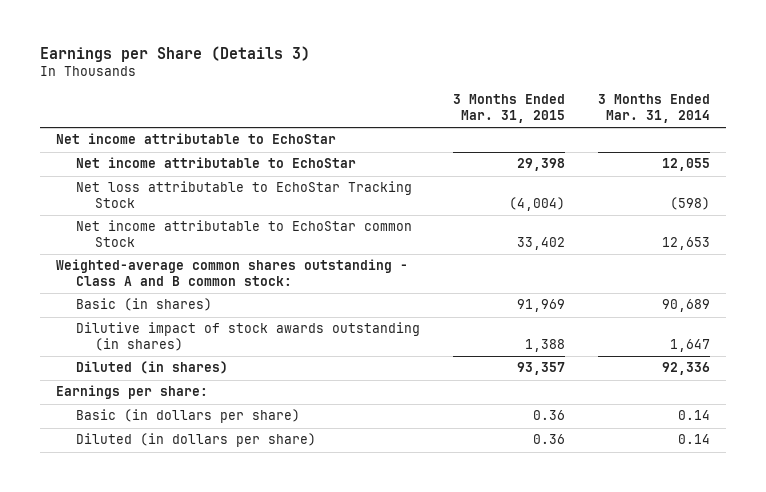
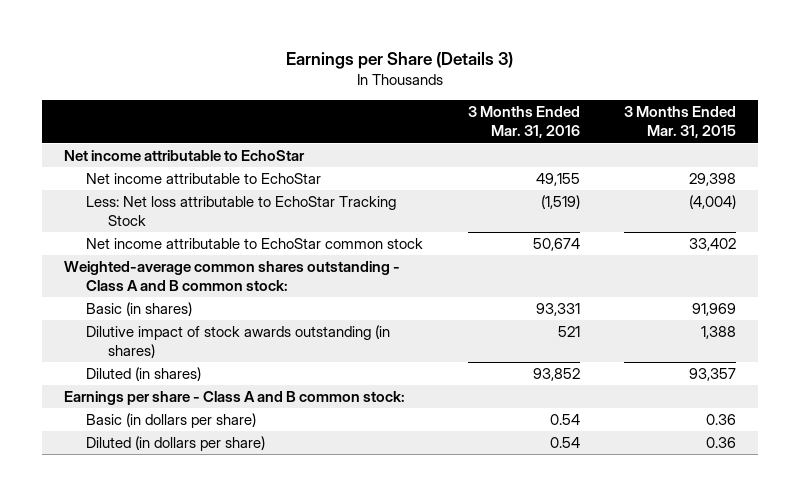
[597,94,710,123] 3 Months Ended Mar. 31, 2014 -> none
none -> [467,106,580,139] 3 Months Ended Mar. 31, 2016
[75,181,412,208] Net loss attributable to EchoStar Tracking Stock -> [86,196,397,227] Less: Net loss attributable to EchoStar Tracking Stock
[75,220,412,247] Net income attributable to EchoStar common Stock -> [86,238,424,250] Net income attributable to EchoStar common stock
[56,385,209,400] Earnings per share: -> none
none -> [64,391,406,406] Earnings per share - Class A and B common stock:

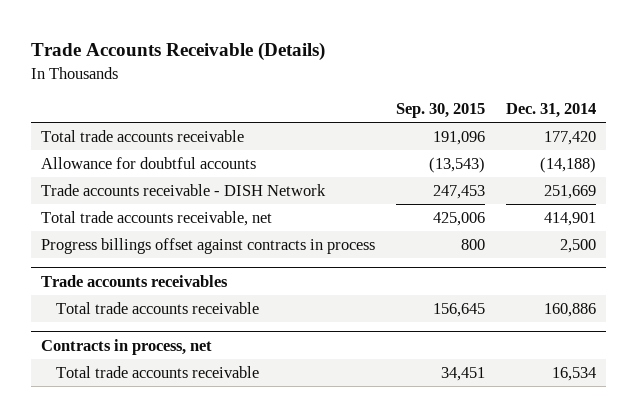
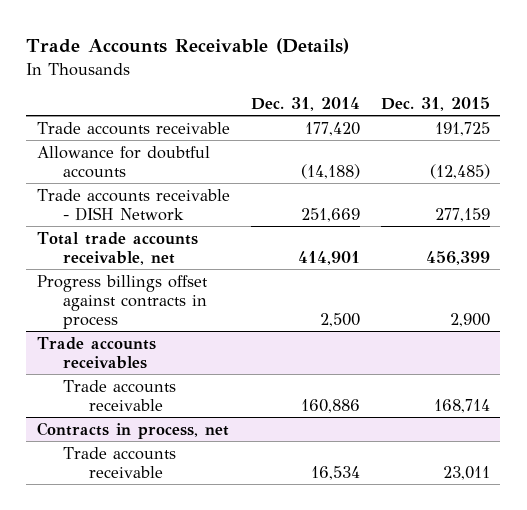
[395,103,485,119] Sep. 30, 2015 -> none
none -> [380,96,490,111] Dec. 31, 2015
[40,129,244,142] Total trade accounts receivable -> [36,121,230,135] Trade accounts receivable
[55,301,259,314] Total trade accounts receivable -> [62,379,176,411] Trade accounts receivable
[55,365,259,378] Total trade accounts receivable -> [62,446,176,478] Trade accounts receivable

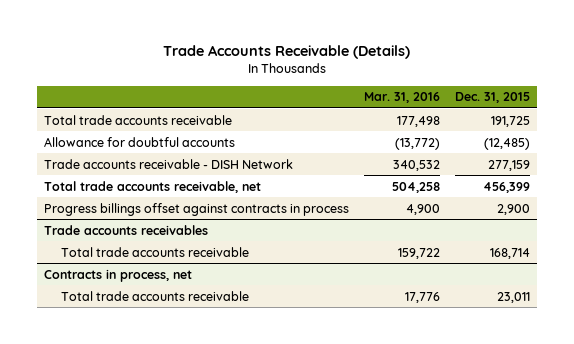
[250,96,360,111] Dec. 31, 2014 -> none
none -> [363,92,440,104] Mar. 31, 2016
[36,121,230,135] Trade accounts receivable -> [43,114,232,125] Total trade accounts receivable
[62,379,176,411] Trade accounts receivable -> [61,246,250,257] Total trade accounts receivable
[62,446,176,478] Trade accounts receivable -> [61,290,250,301] Total trade accounts receivable

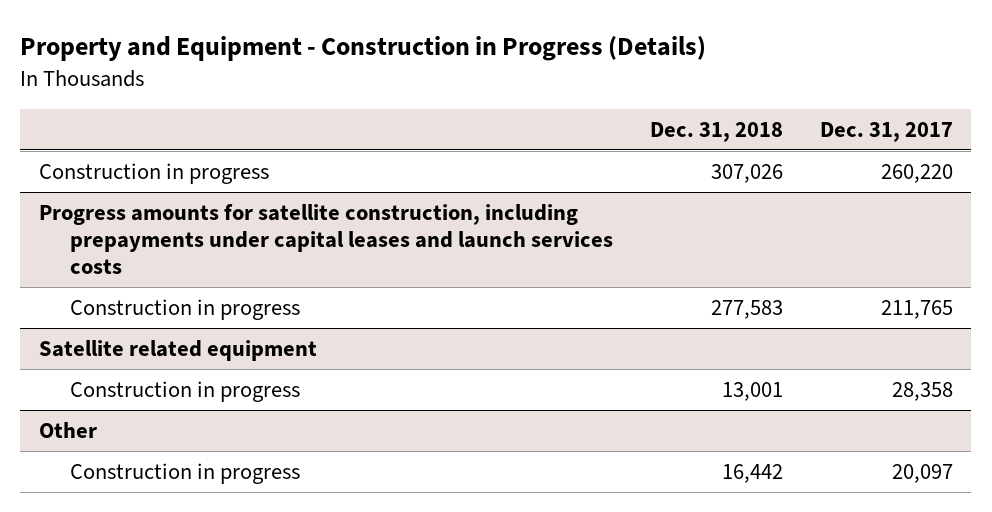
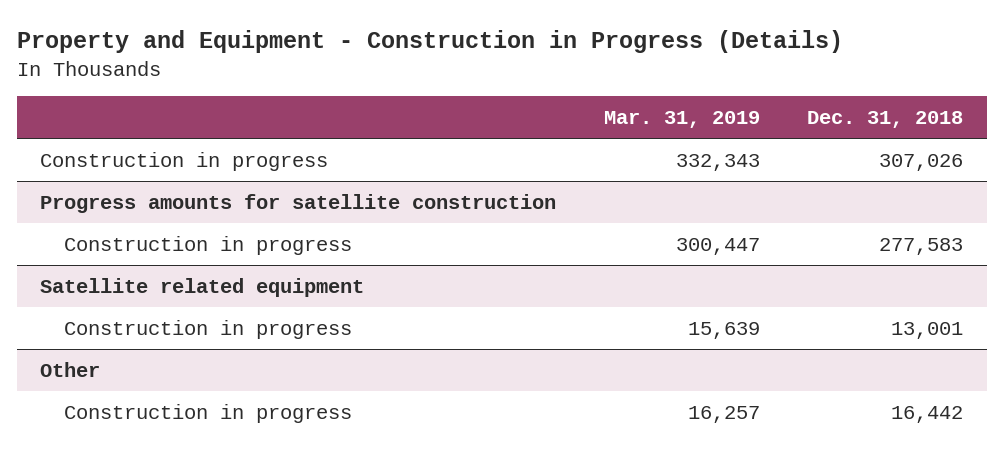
[819,121,953,142] Dec. 31, 2017 -> none
none -> [603,110,760,128] Mar. 31, 2019
[38,204,613,274] Progress amounts for satellite construction, including prepayments under capital leases and launch services costs -> [40,193,557,213] Progress amounts for satellite construction

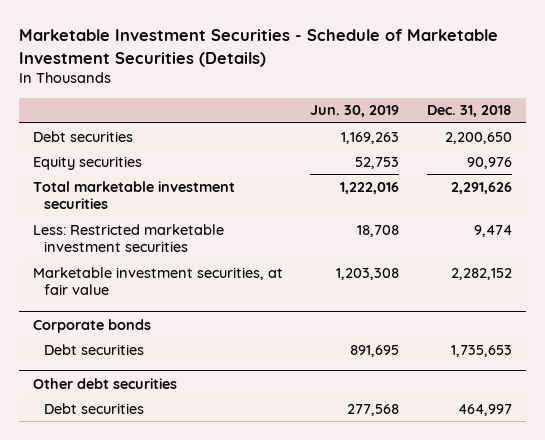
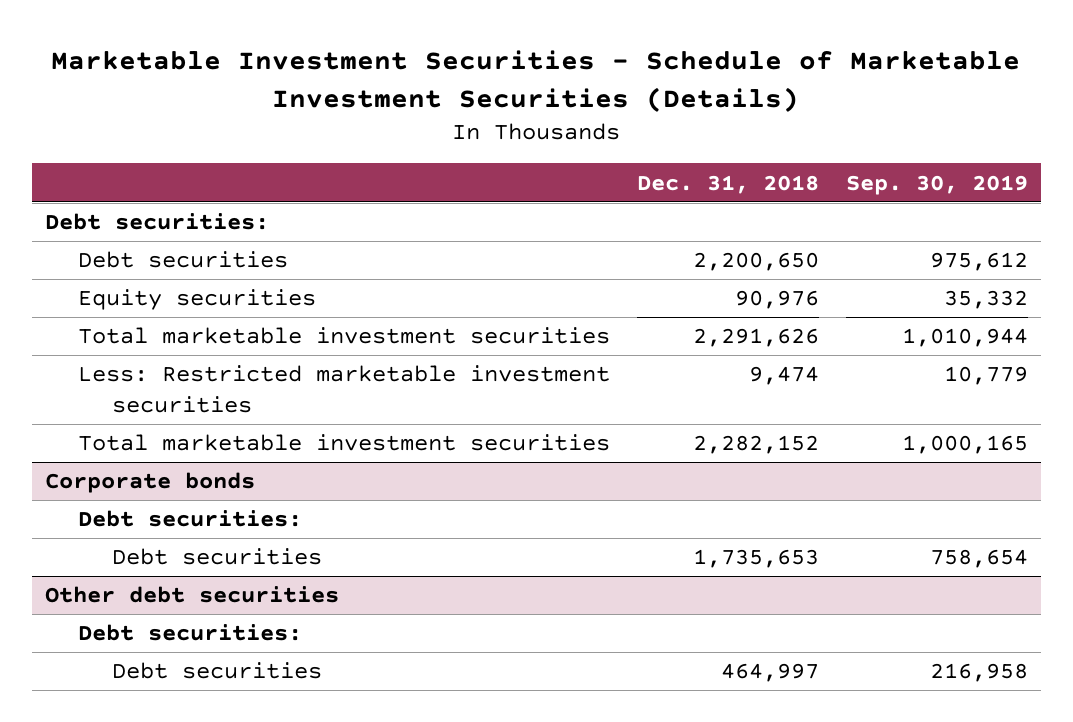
[310,105,400,118] Jun. 30, 2019 -> none
none -> [845,174,1028,195] Sep. 30, 2019
none -> [44,213,269,231] Debt securities:
[32,266,283,296] Marketable investment securities, at fair value -> [78,434,611,452] Total marketable investment securities
none -> [78,510,303,528] Debt securities:
none -> [78,624,303,642] Debt securities:

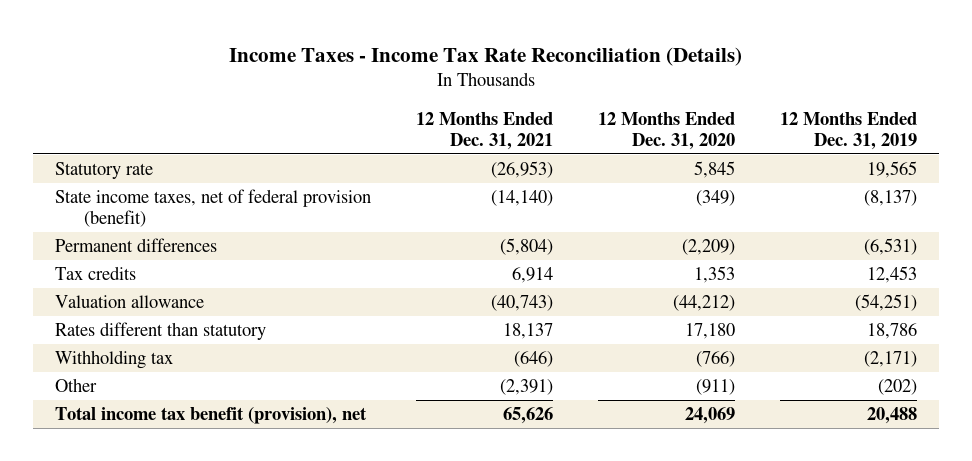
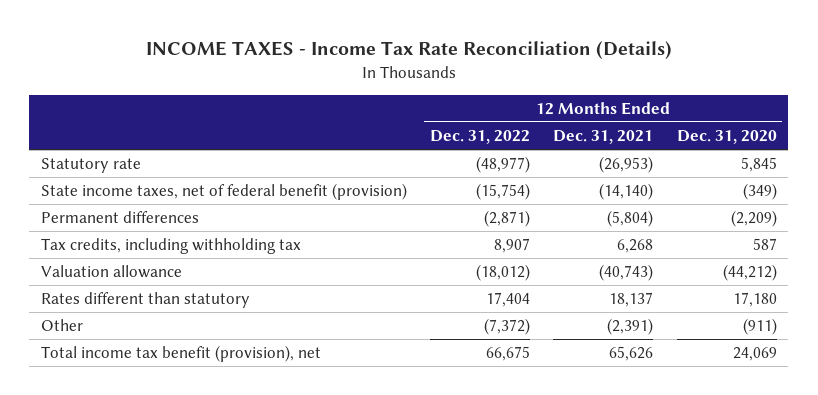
[229,46,743,66] Income Taxes - Income Tax Rate Reconciliation (Details) -> [145,41,672,60] INCOME TAXES - Income Tax Rate Reconciliation (Details)
[779,111,917,150] 12 Months Ended Dec. 31, 2019 -> none
none -> [430,129,531,144] Dec. 31, 2022
[55,188,372,228] State income taxes, net of federal provision (benefit) -> [40,183,407,201] State income taxes, net of federal benefit (provision)
[55,265,137,280] Tax credits -> [40,238,301,255] Tax credits, including withholding tax
[512,266,554,283] 6,914 -> [617,239,654,254] 6,268
[693,265,735,283] 1,353 -> [752,238,777,251] 587
[55,349,174,369] Withholding tax -> none

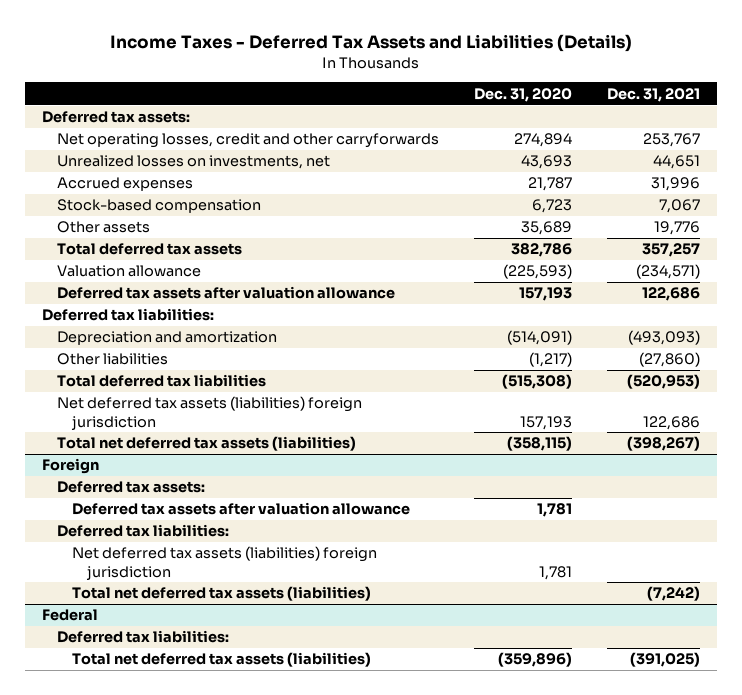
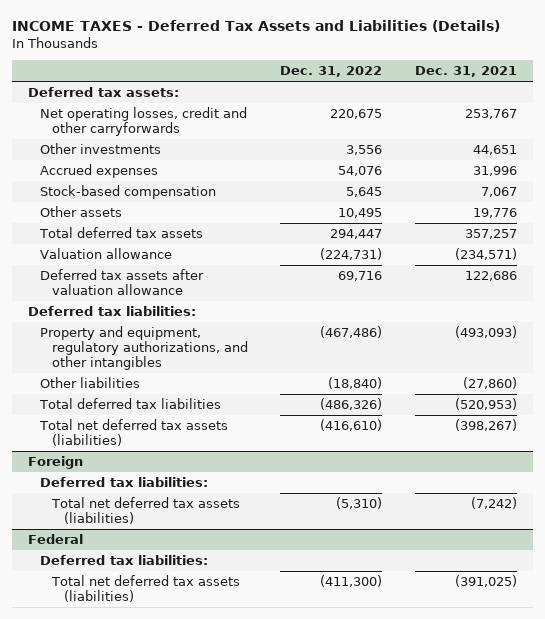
[110,33,633,52] Income Taxes - Deferred Tax Assets and Liabilities (Details) -> [11,20,500,33] INCOME TAXES - Deferred Tax Assets and Liabilities (Details)
[473,87,572,102] Dec. 31, 2020 -> none
none -> [280,65,383,77] Dec. 31, 2022
[57,155,331,170] Unrealized losses on investments, net -> [40,143,162,155] Other investments
[57,331,278,346] Depreciation and amortization -> [40,326,249,370] Property and equipment, regulatory authorizations, and other intangibles
[57,396,363,430] Net deferred tax assets (liabilities) foreign jurisdiction -> none
[57,481,206,494] Deferred tax assets: -> none
[72,502,411,516] Deferred tax assets after valuation allowance -> none
[72,546,378,580] Net deferred tax assets (liabilities) foreign jurisdiction -> none

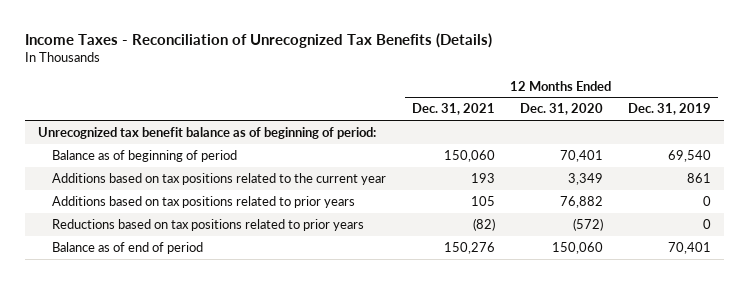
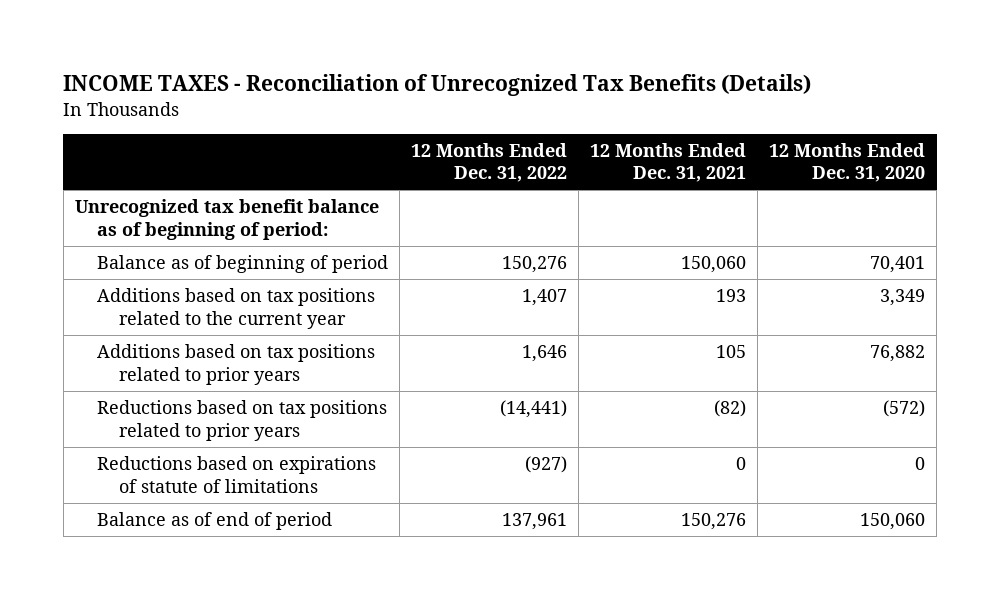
[25,32,493,48] Income Taxes - Reconciliation of Unrecognized Tax Benefits (Details) -> [63,74,812,97] INCOME TAXES - Reconciliation of Unrecognized Tax Benefits (Details)
[628,103,712,116] Dec. 31, 2019 -> none
none -> [410,142,567,183] 12 Months Ended Dec. 31, 2022
none -> [96,456,376,493] Reductions based on expirations of statute of limitations

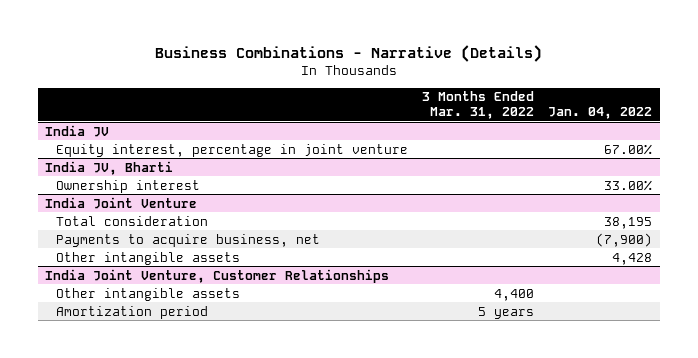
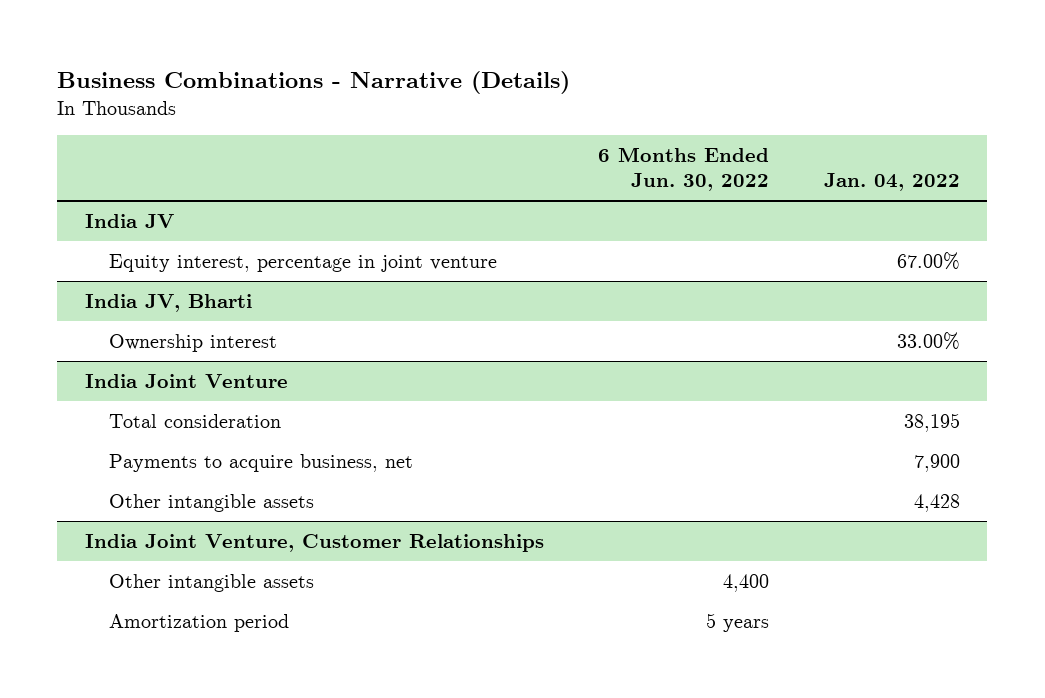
[422,91,535,120] 3 Months Ended Mar. 31, 2022 -> none
none -> [598,146,770,192] 6 Months Ended Jun. 30, 2022
[596,232,653,247] (7,900) -> [914,453,961,472] 7,900

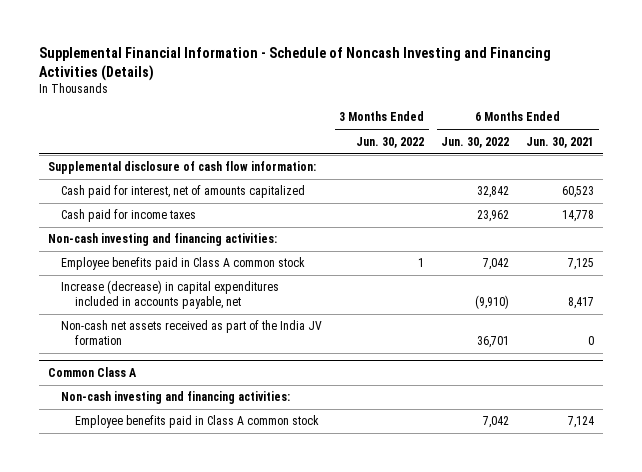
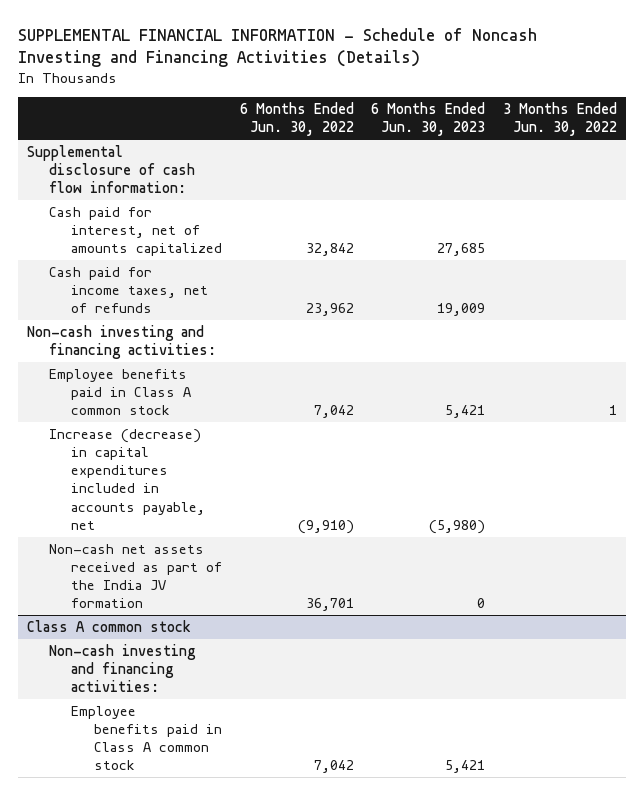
[39,46,552,81] Supplemental Financial Information - Schedule of Noncash Investing and Financing Activities (Details) -> [18,27,538,68] SUPPLEMENTAL FINANCIAL INFORMATION - Schedule of Noncash Investing and Financing Activities (Details)
[526,136,595,148] Jun. 30, 2021 -> none
none -> [371,102,486,137] 6 Months Ended Jun. 30, 2023
[61,209,197,223] Cash paid for income taxes -> [49,267,209,314] Cash paid for income taxes, net of refunds
[47,366,137,377] Common Class A -> [26,620,191,633] Class A common stock

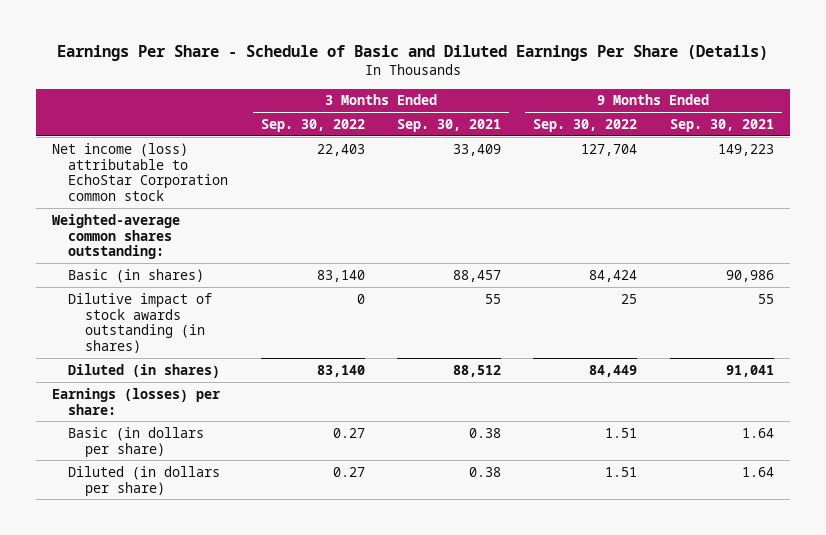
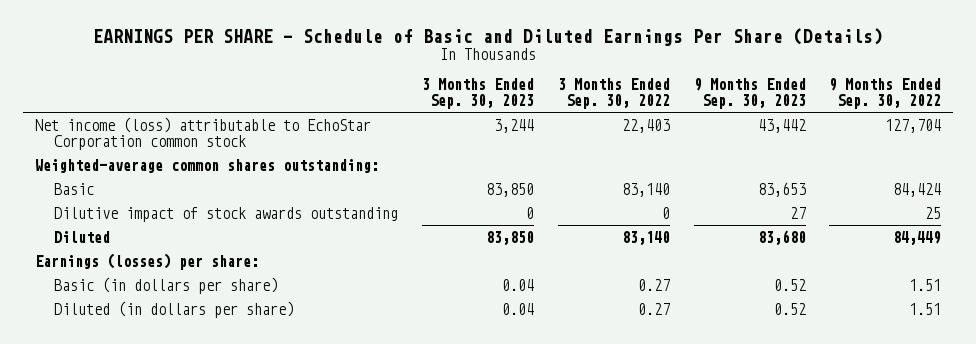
[56,44,768,61] Earnings Per Share - Schedule of Basic and Diluted Earnings Per Share (Details) -> [93,27,884,46] EARNINGS PER SHARE - Schedule of Basic and Diluted Earnings Per Share (Details)
[396,118,501,132] Sep. 30, 2021 -> none
[669,118,774,132] Sep. 30, 2021 -> none
none -> [422,78,535,109] 3 Months Ended Sep. 30, 2023
none -> [693,78,806,109] 9 Months Ended Sep. 30, 2023
[68,268,205,283] Basic (in shares) -> [54,183,95,196] Basic
[68,292,213,354] Dilutive impact of stock awards outstanding (in shares) -> [54,207,399,223] Dilutive impact of stock awards outstanding
[68,363,221,378] Diluted (in shares) -> [54,231,111,244] Diluted

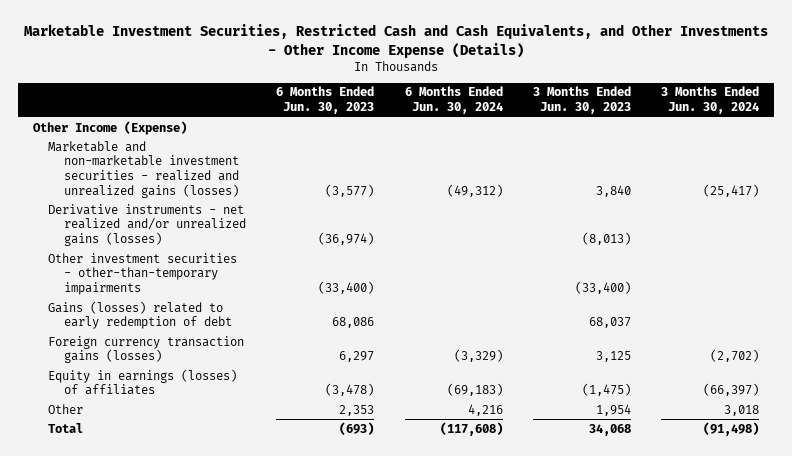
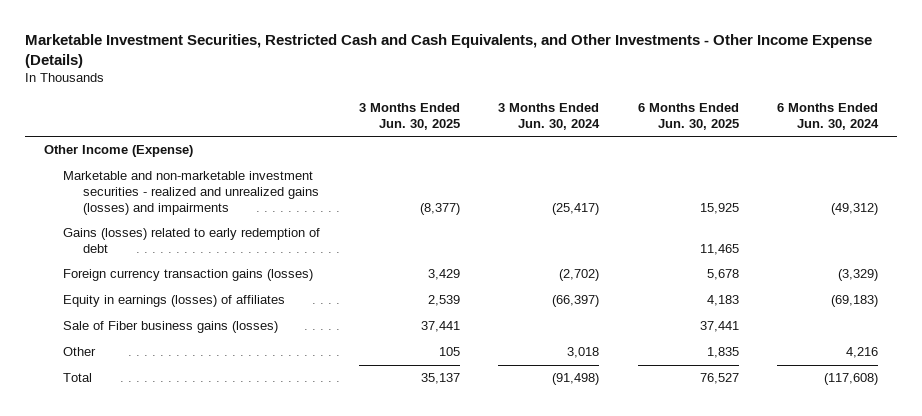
[276,86,375,115] 6 Months Ended Jun. 30, 2023 -> none
[532,86,631,115] 3 Months Ended Jun. 30, 2023 -> none
none -> [358,103,460,131] 3 Months Ended Jun. 30, 2025
none -> [637,103,739,131] 6 Months Ended Jun. 30, 2025
[48,203,246,247] Derivative instruments - net realized and/or unrealized gains (losses) -> none
[48,252,238,296] Other investment securities - other-than-temporary impairments -> none
[48,140,239,198] Marketable and non-marketable investment securities - realized and unrealized gains (losses) -> [63,171,319,215] Marketable and non-marketable investment securities - realized and unrealized gains (losses) and impairments
none -> [63,321,279,334] Sale of Fiber business gains (losses)

